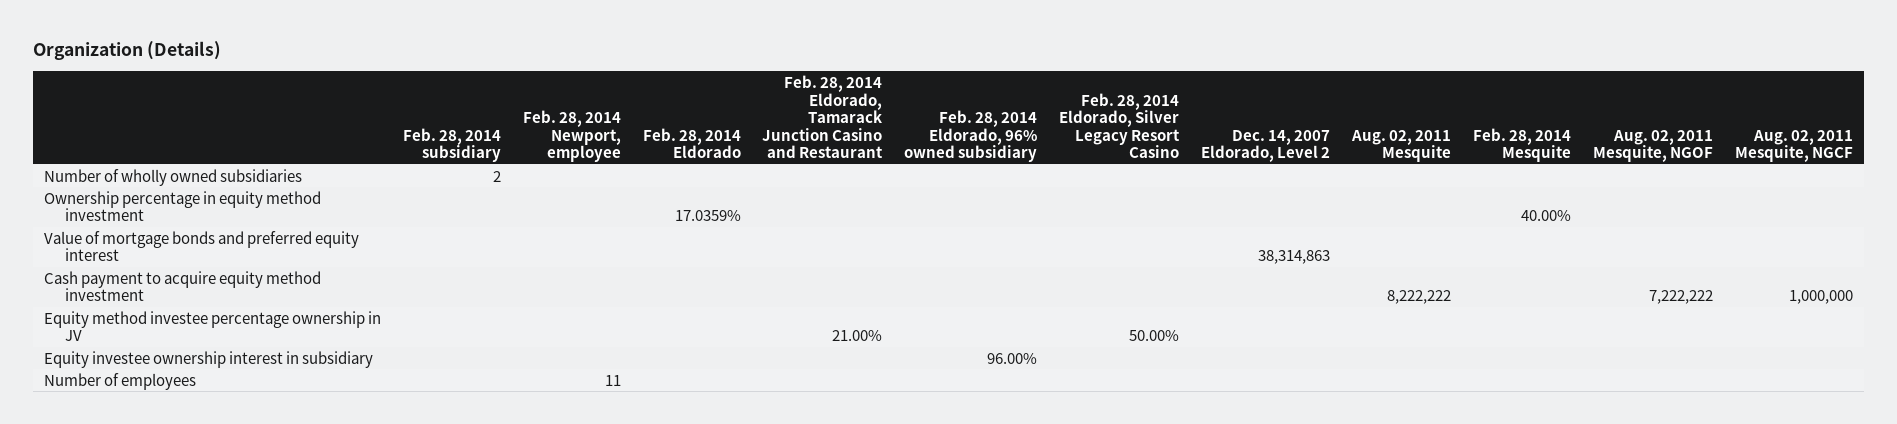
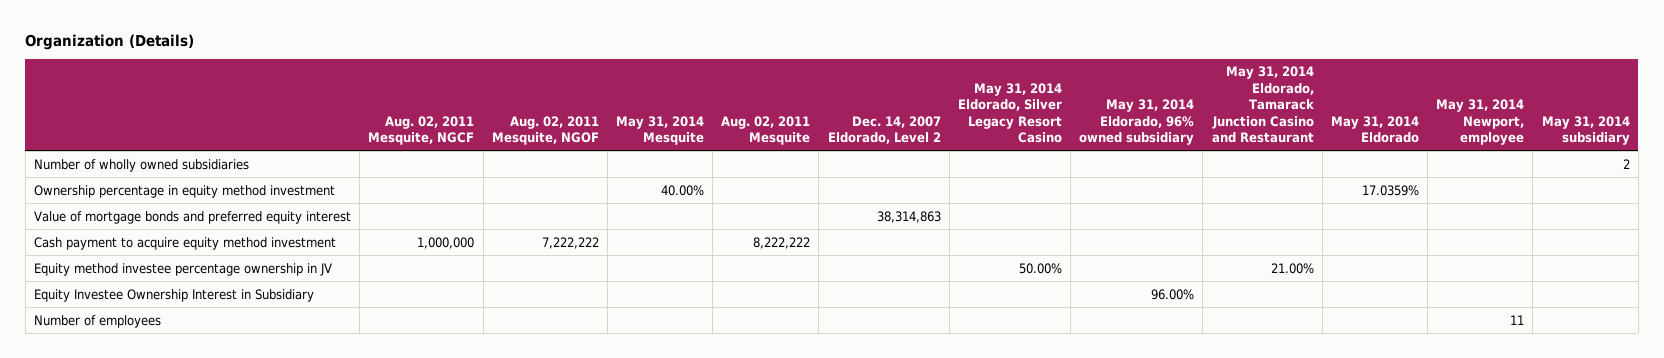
[402,127,501,163] Feb. 28, 2014 subsidiary -> none
[522,110,621,163] Feb. 28, 2014 Newport, employee -> none
[642,127,741,159] Feb. 28, 2014 Eldorado -> none
[762,75,884,159] Feb. 28, 2014 Eldorado, Tamarack Junction Casino and Restaurant -> none
[904,110,1038,163] Feb. 28, 2014 Eldorado, 96% owned subsidiary -> none
[1059,92,1181,159] Feb. 28, 2014 Eldorado, Silver Legacy Resort Casino -> none
[1473,127,1572,163] Feb. 28, 2014 Mesquite -> none
none -> [615,115,704,146] May 31, 2014 Mesquite
none -> [957,82,1062,144] May 31, 2014 Eldorado, Silver Legacy Resort Casino
none -> [1079,99,1195,146] May 31, 2014 Eldorado, 96% owned subsidiary
none -> [1211,66,1314,144] May 31, 2014 Eldorado, Tamarack Junction Casino and Restaurant
none -> [1330,115,1419,144] May 31, 2014 Eldorado
none -> [1436,99,1525,146] May 31, 2014 Newport, employee
none -> [1541,115,1630,146] May 31, 2014 subsidiary
[43,350,373,368] Equity investee ownership interest in subsidiary -> [34,288,315,302] Equity Investee Ownership Interest in Subsidiary

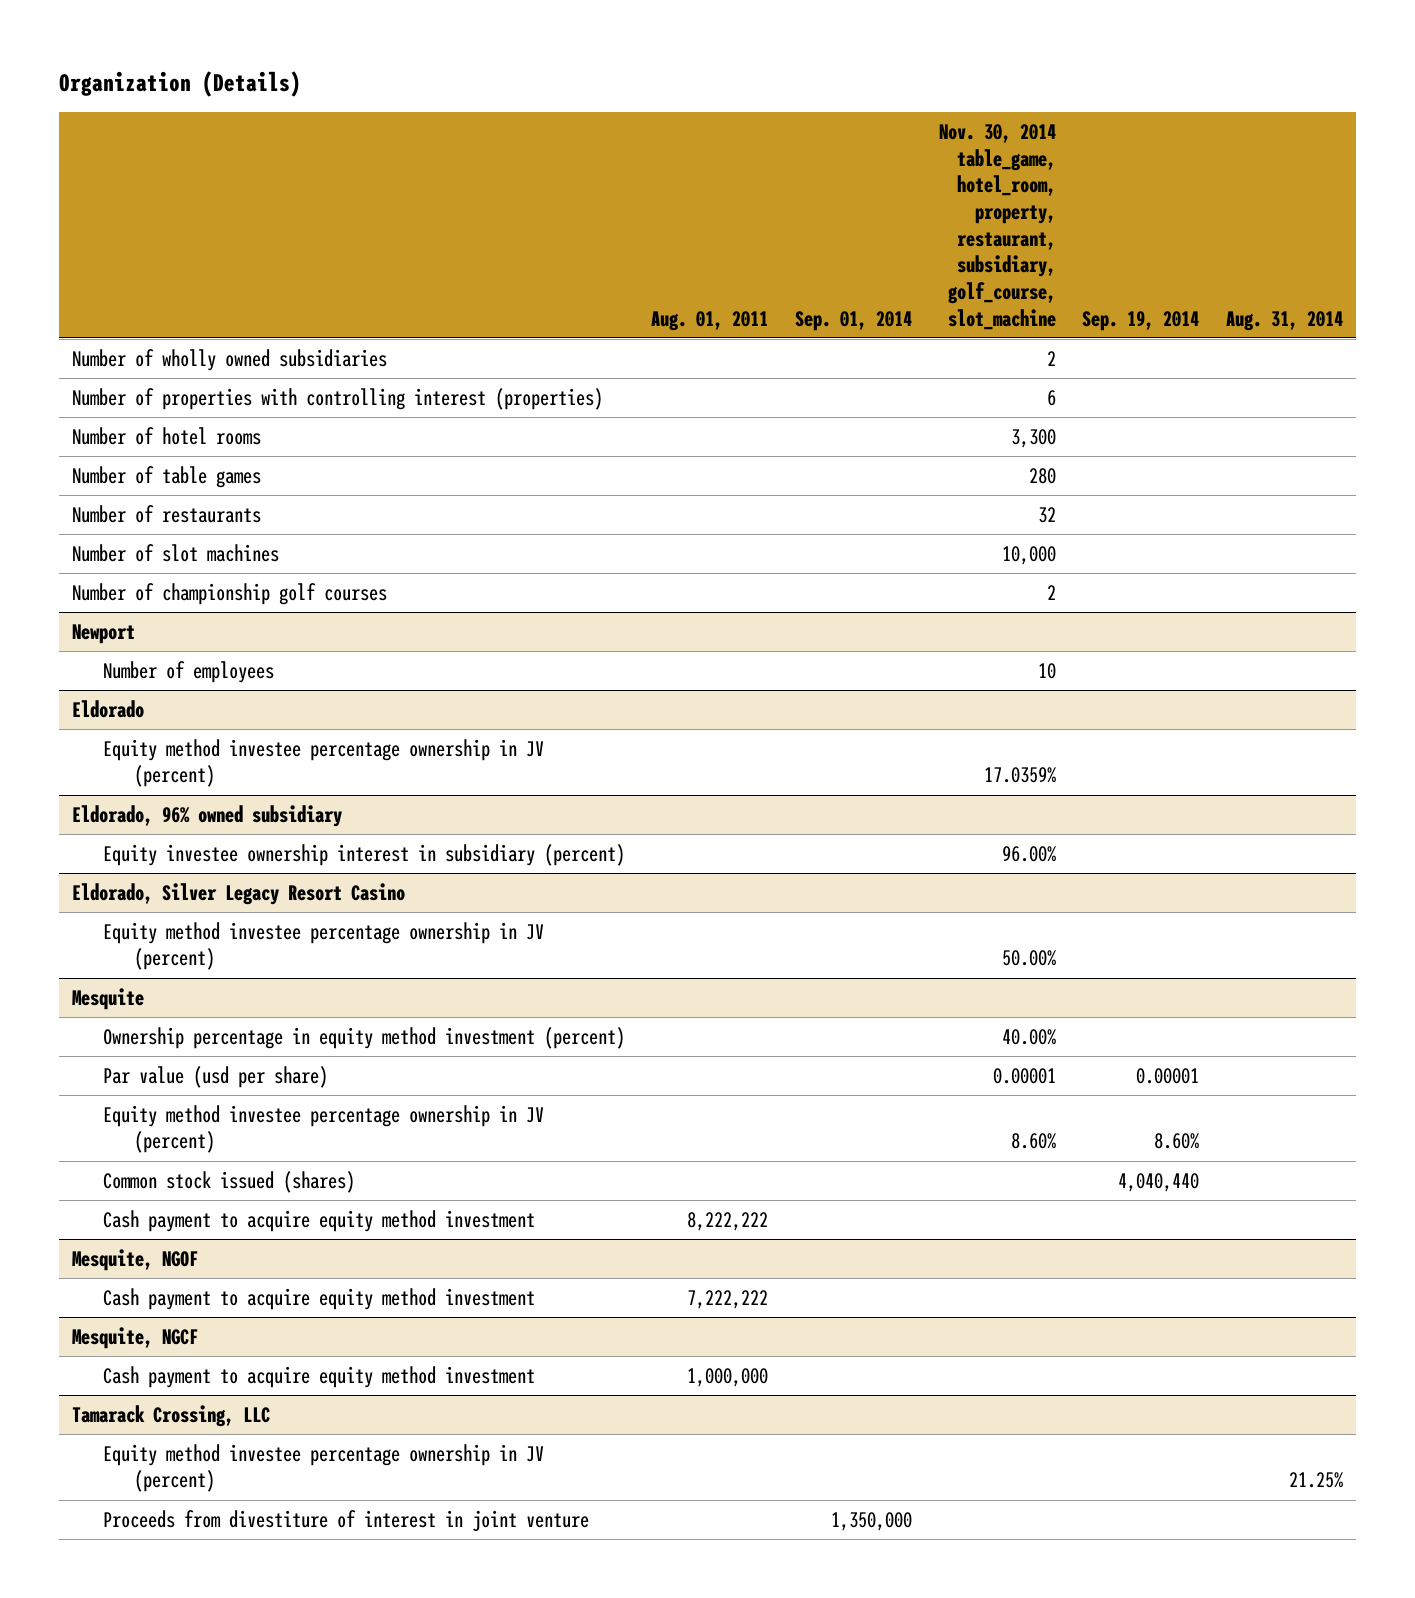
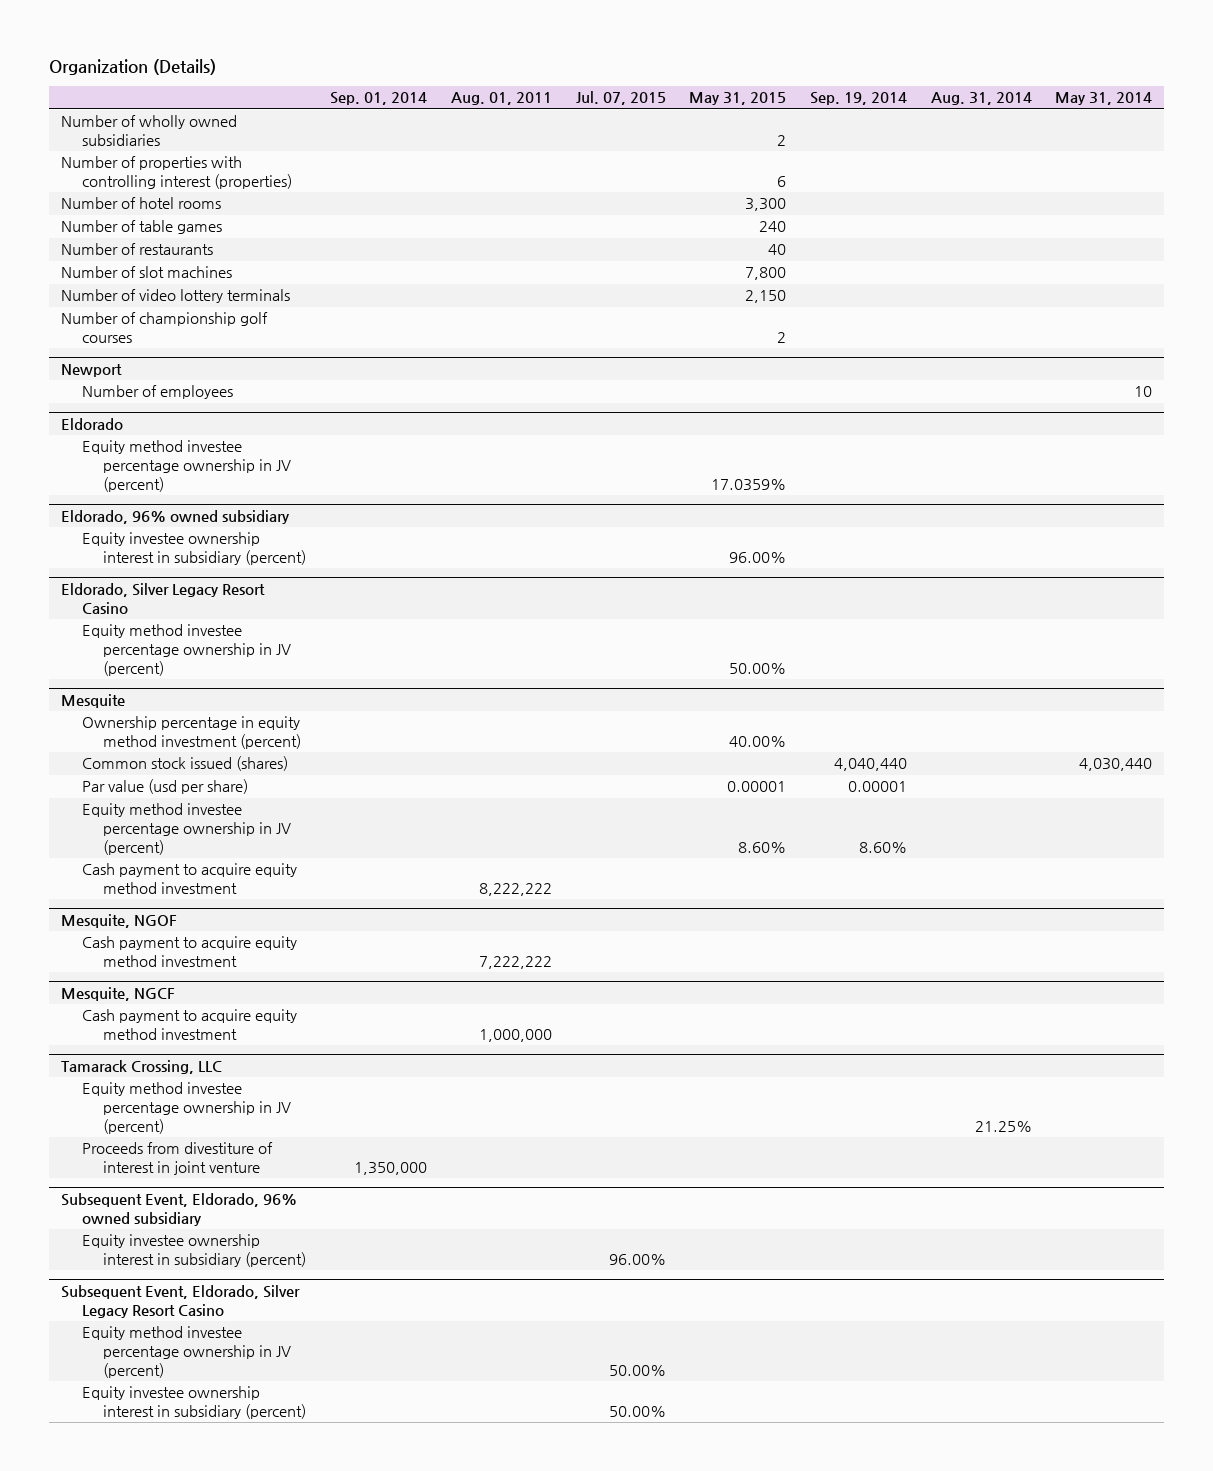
[938,123,1056,330] Nov. 30, 2014 table_game, hotel_room, property, restaurant, subsidiary, golf_course, slot_machine -> none
none -> [575,91,666,106] Jul. 07, 2015
none -> [689,92,787,106] May 31, 2015
none -> [1055,92,1153,106] May 31, 2014
none -> [60,289,290,304] Number of video lottery terminals
[102,1170,355,1193] Common stock issued (shares) -> [82,756,289,772] Common stock issued (shares)
none -> [60,1192,297,1226] Subsequent Event, Eldorado, 96% owned subsidiary
none -> [82,1234,307,1268] Equity investee ownership interest in subsidiary (percent)
none -> [60,1284,300,1318] Subsequent Event, Eldorado, Silver Legacy Resort Casino
none -> [82,1326,292,1379] Equity method investee percentage ownership in JV (percent)
none -> [82,1386,307,1420] Equity investee ownership interest in subsidiary (percent)

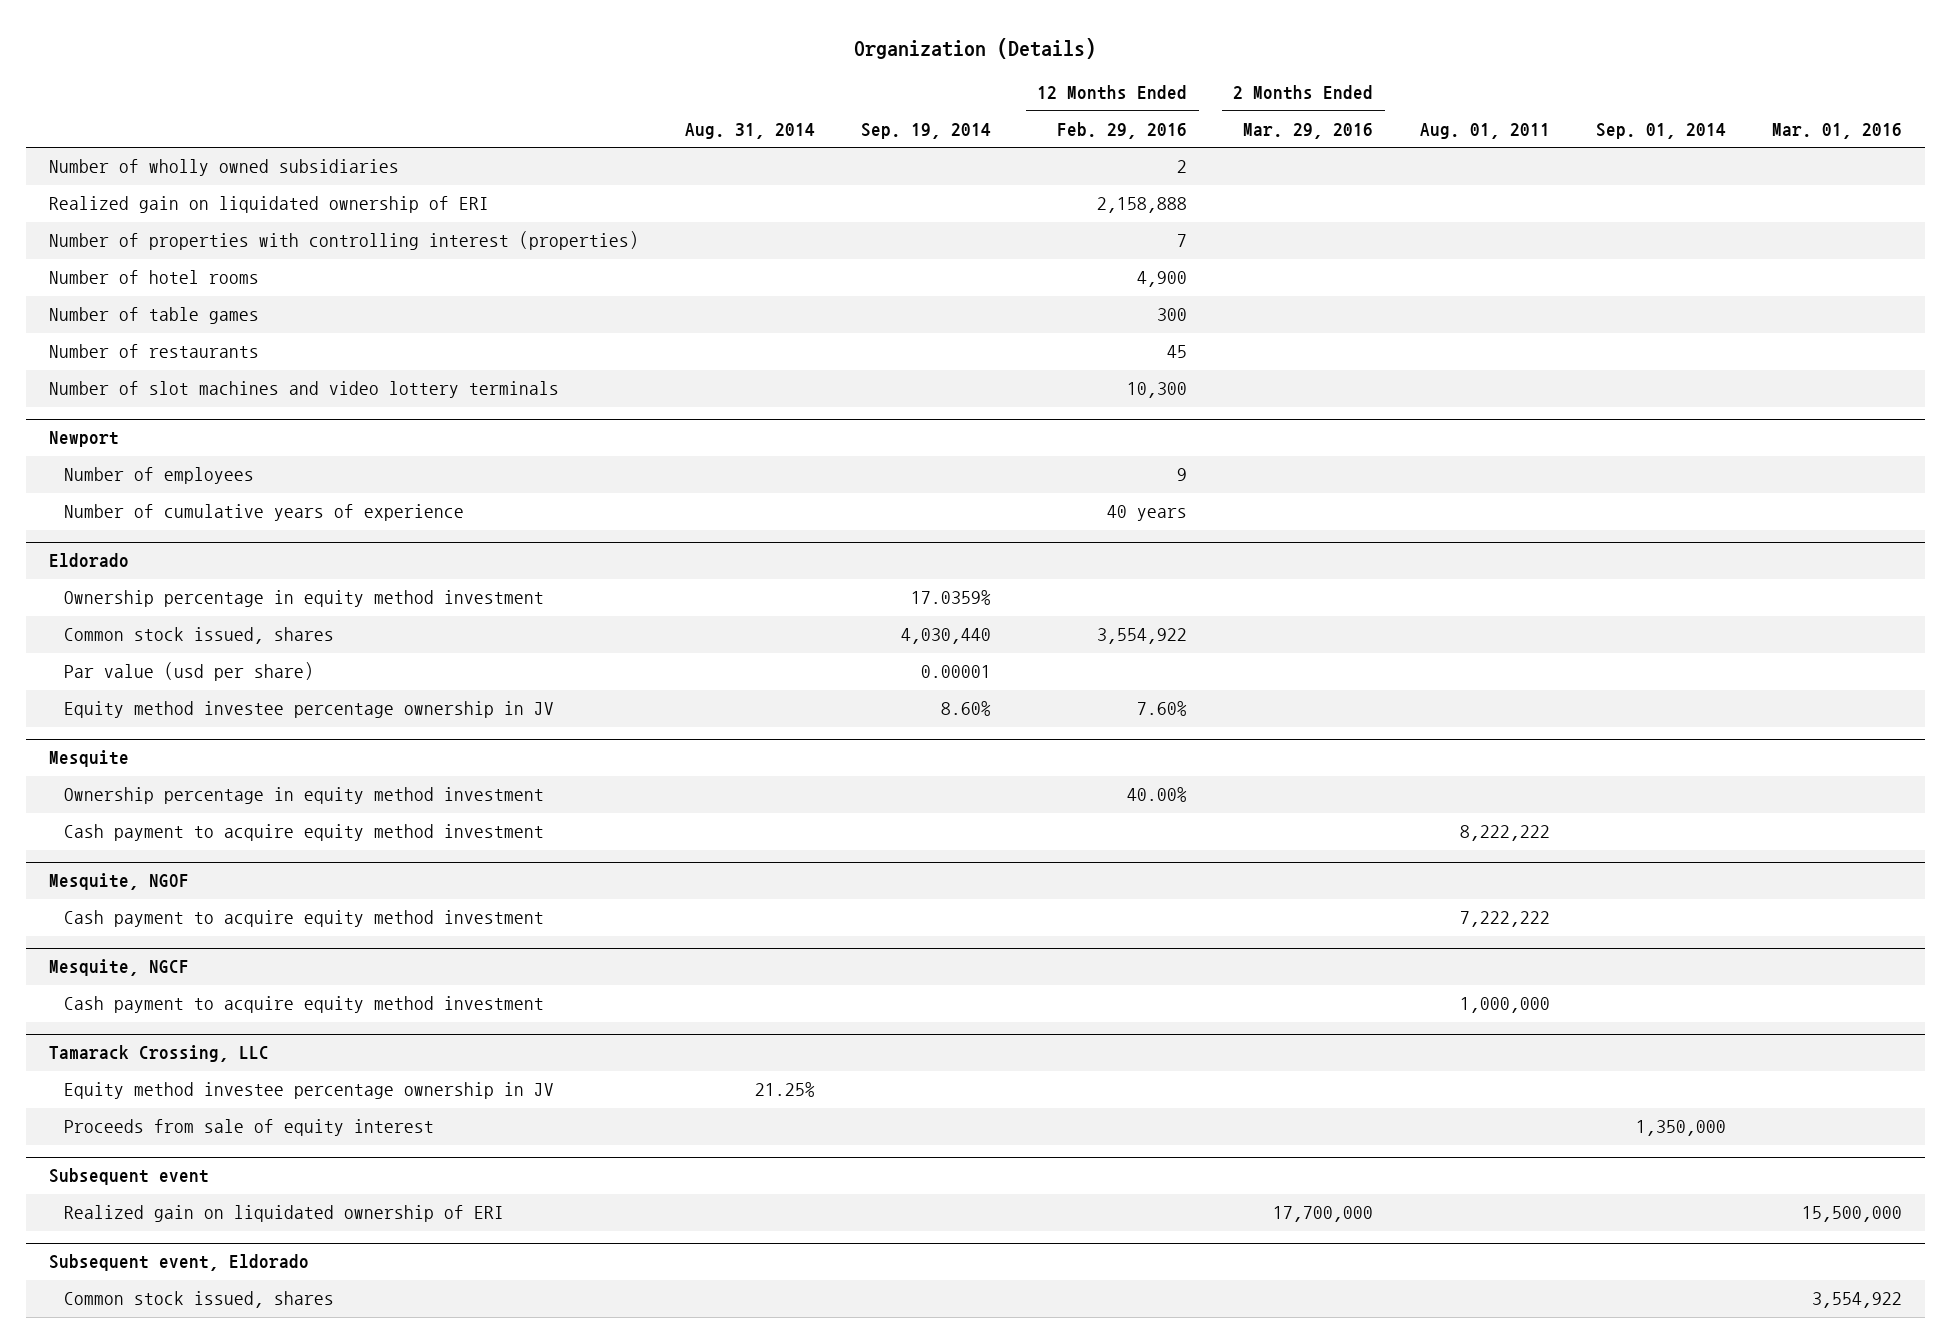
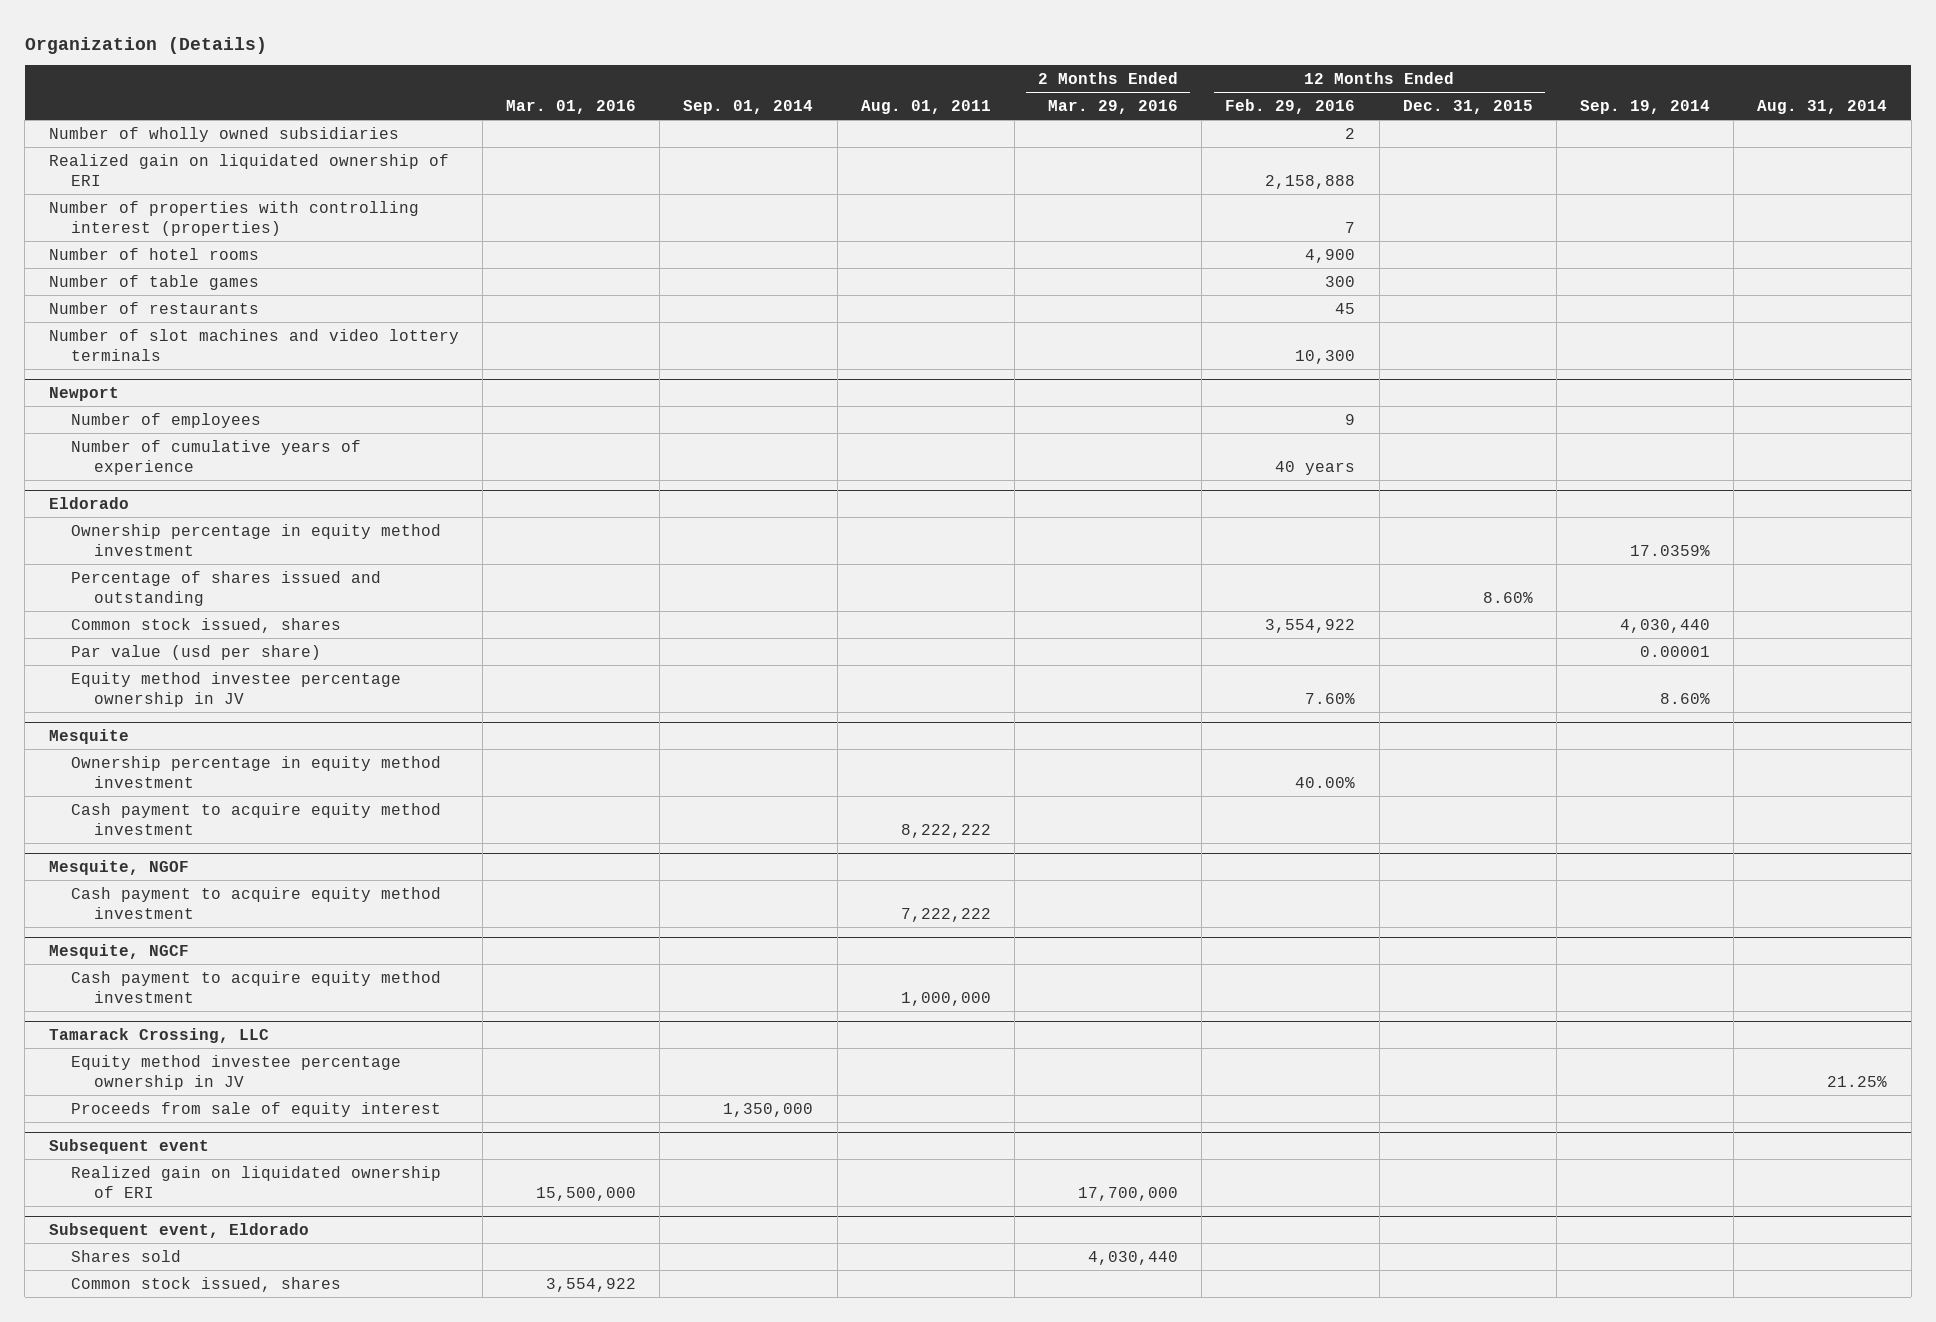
none -> [1402,99,1533,114] Dec. 31, 2015
none -> [71,570,382,607] Percentage of shares issued and outstanding
none -> [71,1249,182,1262] Shares sold

